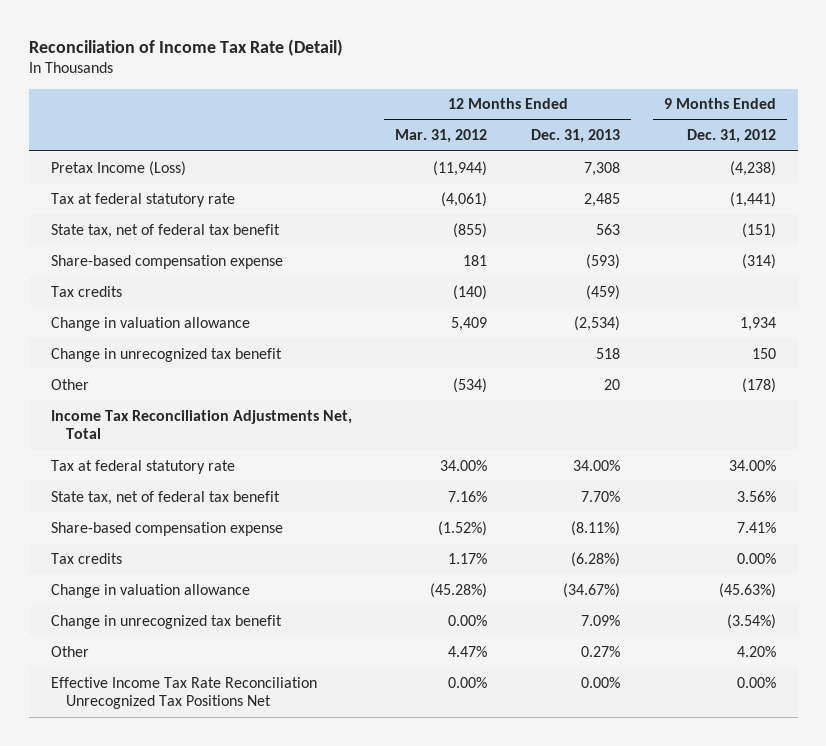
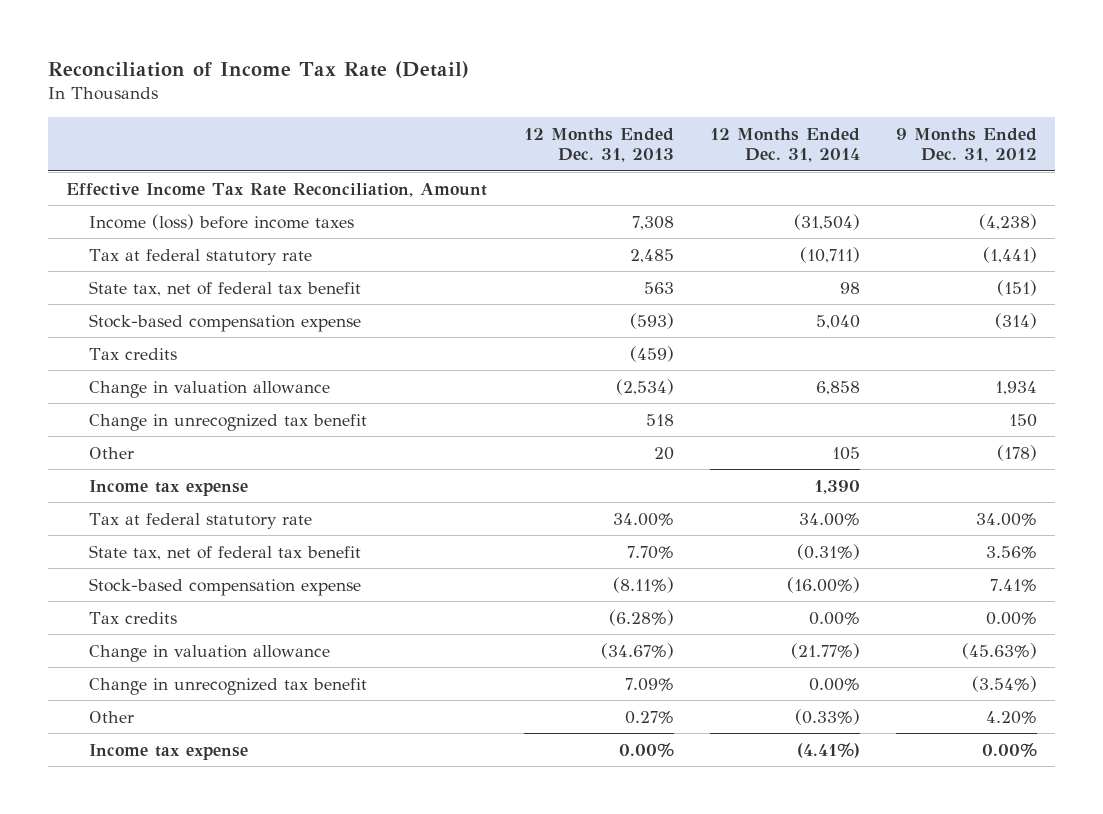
[395,129,488,144] Mar. 31, 2012 -> none
none -> [709,127,860,163] 12 Months Ended Dec. 31, 2014
none -> [66,182,488,197] Effective Income Tax Rate Reconciliation, Amount
[50,160,186,176] Pretax Income (Loss) -> [88,213,354,230] Income (loss) before income taxes
[50,254,283,269] Share-based compensation expense -> [88,313,361,332] Stock-based compensation expense
[50,409,352,440] Income Tax Reconciliation Adjustments Net, Total -> none
none -> [88,479,248,496] Income tax expense
[50,521,283,536] Share-based compensation expense -> [88,577,361,596] Stock-based compensation expense
[50,676,317,710] Effective Income Tax Rate Reconciliation Unrecognized Tax Positions Net -> none
none -> [88,743,248,760] Income tax expense

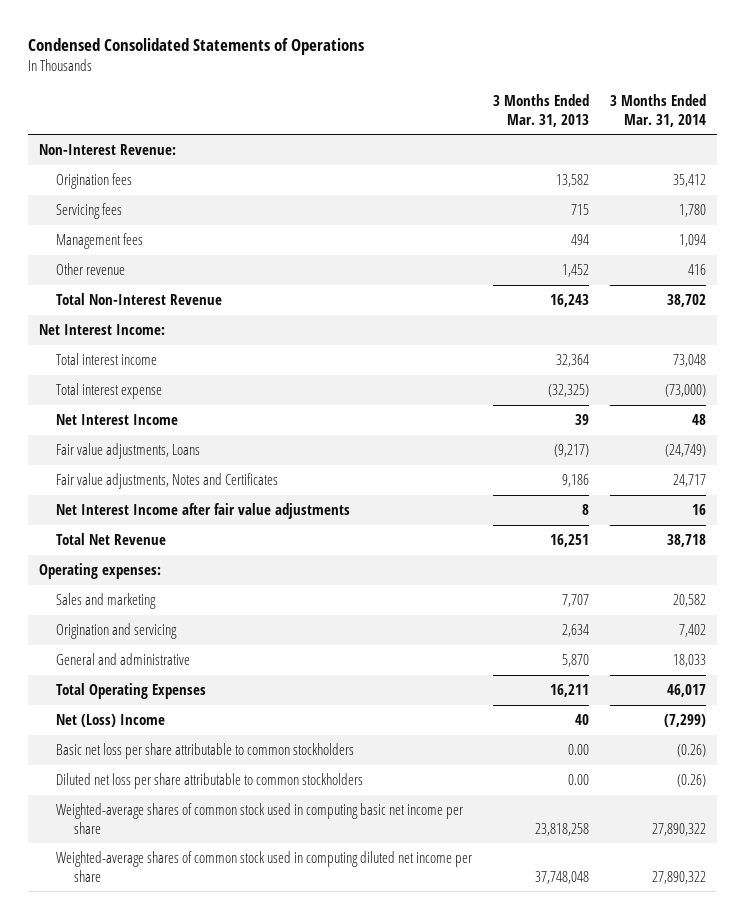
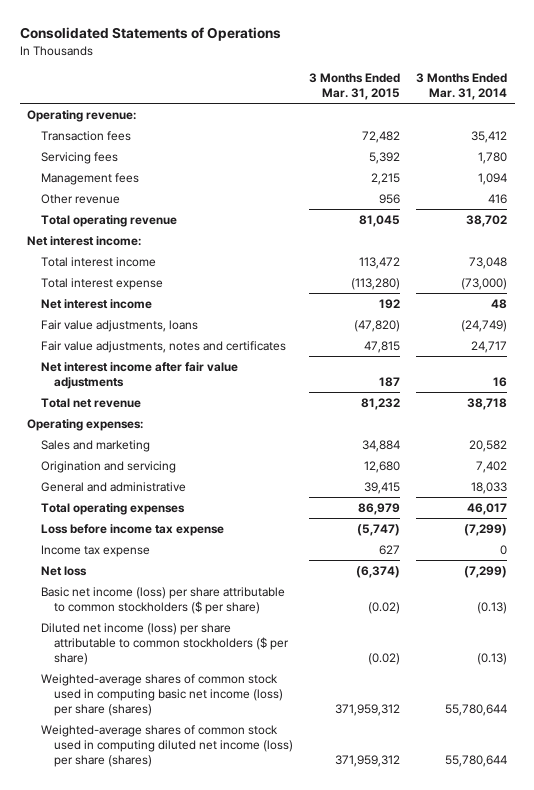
[28,38,365,56] Condensed Consolidated Statements of Operations -> [19,27,281,42] Consolidated Statements of Operations
[493,94,590,127] 3 Months Ended Mar. 31, 2013 -> none
none -> [308,73,400,100] 3 Months Ended Mar. 31, 2015
[38,144,176,156] Non-Interest Revenue: -> [27,109,137,122] Operating revenue:
[56,173,133,190] Origination fees -> [40,130,131,141] Transaction fees
[56,293,223,306] Total Non-Interest Revenue -> [40,214,177,227] Total operating revenue
[38,324,165,336] Net Interest Income: -> [27,235,142,246] Net interest income:
[56,414,179,426] Net Interest Income -> [40,298,152,309] Net interest income
[56,443,201,460] Fair value adjustments, Loans -> [40,319,198,332] Fair value adjustments, loans
[56,473,279,490] Fair value adjustments, Notes and Certificates -> [40,340,286,353] Fair value adjustments, notes and certificates
[56,503,351,520] Net Interest Income after fair value adjustments -> [40,361,238,389] Net interest income after fair value adjustments
[56,533,167,546] Total Net Revenue -> [40,397,141,408] Total net revenue
[56,683,207,700] Total Operating Expenses -> [40,502,185,515] Total operating expenses
none -> [40,523,224,536] Loss before income tax expense
none -> [40,544,150,557] Income tax expense
[56,714,166,728] Net (Loss) Income -> [40,565,87,576] Net loss
[56,743,355,760] Basic net loss per share attributable to common stockholders -> [40,586,285,614] Basic net income (loss) per share attributable to common stockholders ($ per share)
[677,744,707,758] (0.26) -> [476,601,507,614] (0.13)
[56,773,364,790] Diluted net loss per share attributable to common stockholders -> [40,622,290,665] Diluted net income (loss) per share attributable to common stockholders ($ per share)
[677,774,707,788] (0.26) -> [476,652,507,665] (0.13)
[56,803,464,834] Weighted-average shares of common stock used in computing basic net income per share -> [40,673,284,716] Weighted-average shares of common stock used in computing basic net income (loss) per share (shares)
[652,822,707,836] 27,890,322 -> [444,703,507,716] 55,780,644
[56,851,473,882] Weighted-average shares of common stock used in computing diluted net income per share -> [40,724,294,767] Weighted-average shares of common stock used in computing diluted net income (loss) per share (shares)
[652,870,707,884] 27,890,322 -> [444,754,507,767] 55,780,644

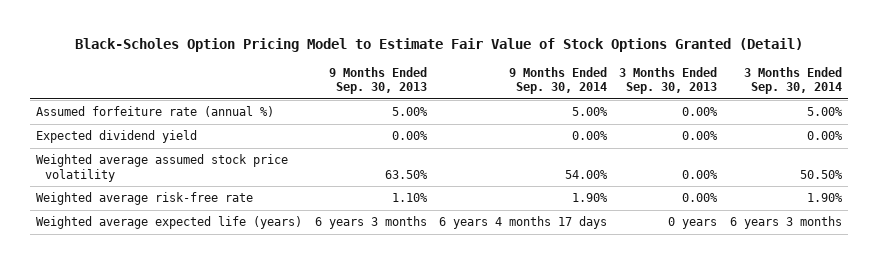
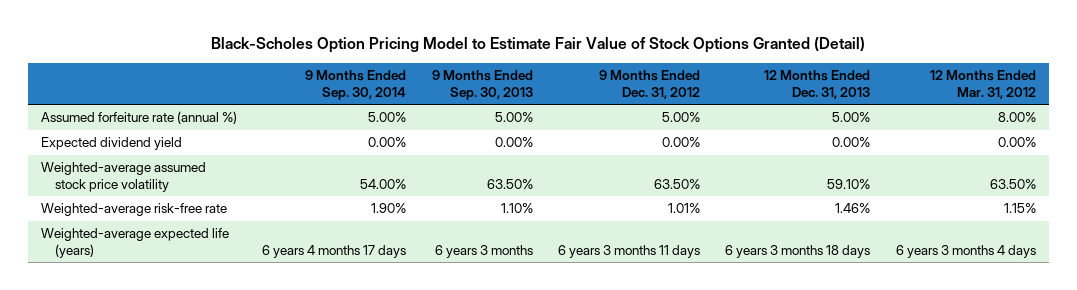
[619,66,718,95] 3 Months Ended Sep. 30, 2013 -> none
[743,66,842,95] 3 Months Ended Sep. 30, 2014 -> none
none -> [599,70,701,100] 9 Months Ended Dec. 31, 2012
none -> [764,70,871,100] 12 Months Ended Dec. 31, 2013
none -> [929,70,1036,100] 12 Months Ended Mar. 31, 2012
[36,154,289,182] Weighted average assumed stock price volatility -> [40,162,206,193] Weighted-average assumed stock price volatility
[36,192,254,206] Weighted average risk-free rate -> [40,203,227,217] Weighted-average risk-free rate
[36,216,303,230] Weighted average expected life (years) -> [40,228,229,259] Weighted-average expected life (years)

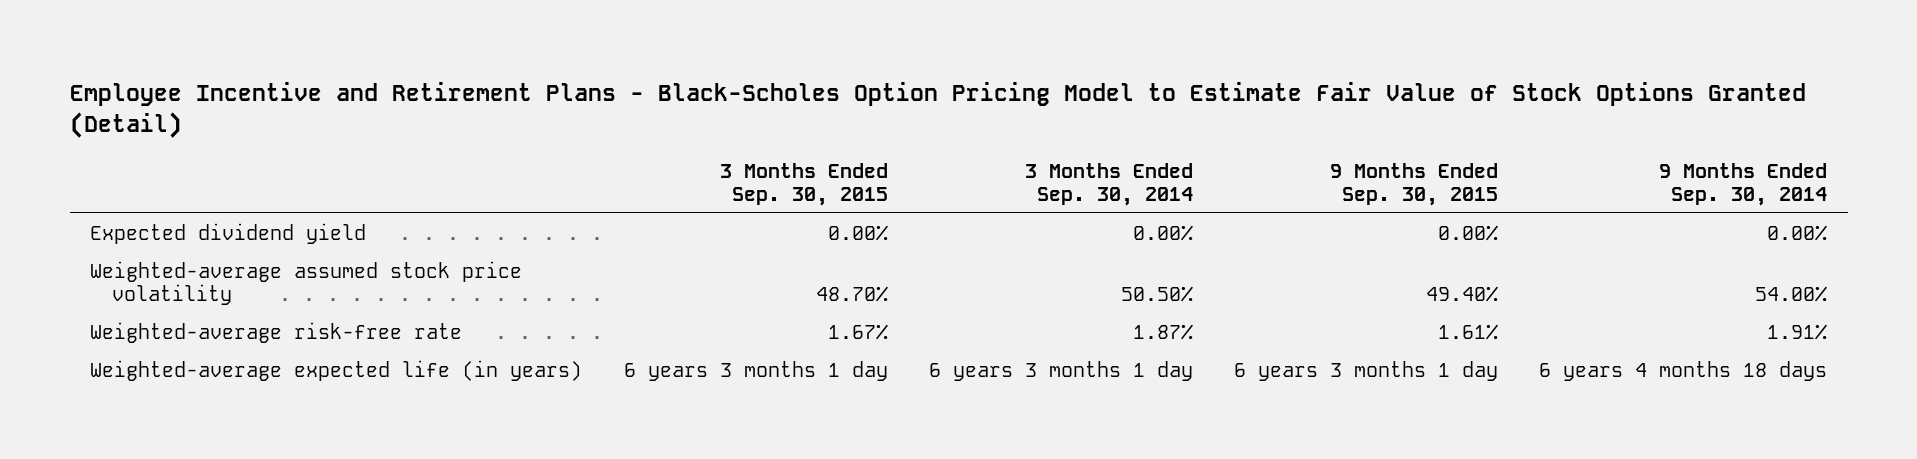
[211,37,866,54] Black-Scholes Option Pricing Model to Estimate Fair Value of Stock Options Granted (Detail) -> [69,81,1806,138] Employee Incentive and Retirement Plans - Black-Scholes Option Pricing Model to Estimate Fair Value of Stock Options Granted (Detail)
[431,70,533,101] 9 Months Ended Sep. 30, 2013 -> none
[599,70,701,100] 9 Months Ended Dec. 31, 2012 -> none
[764,70,871,100] 12 Months Ended Dec. 31, 2013 -> none
[929,70,1036,100] 12 Months Ended Mar. 31, 2012 -> none
none -> [719,162,888,206] 3 Months Ended Sep. 30, 2015
none -> [1024,162,1193,206] 3 Months Ended Sep. 30, 2014
none -> [1329,162,1498,206] 9 Months Ended Sep. 30, 2015
[40,111,237,125] Assumed forfeiture rate (annual %) -> none
[371,203,407,214] 1.90% -> [1767,323,1828,340] 1.91%
[40,228,229,259] Weighted-average expected life (years) -> [90,359,583,381] Weighted-average expected life (in years)
[262,245,407,259] 6 years 4 months 17 days -> [1539,360,1828,381] 6 years 4 months 18 days

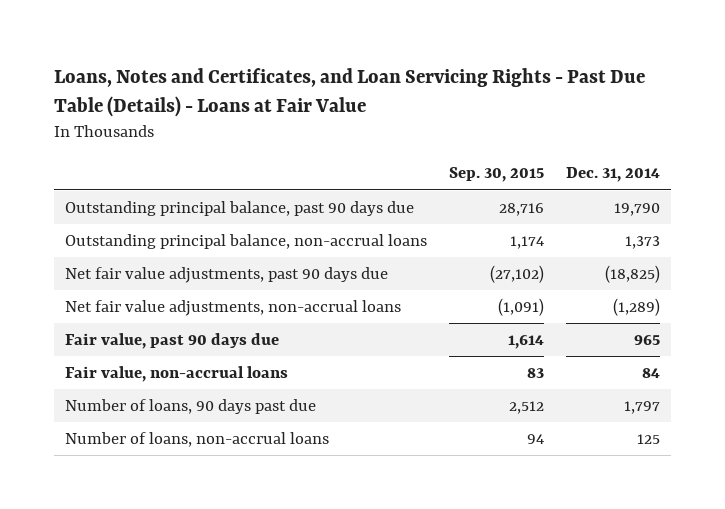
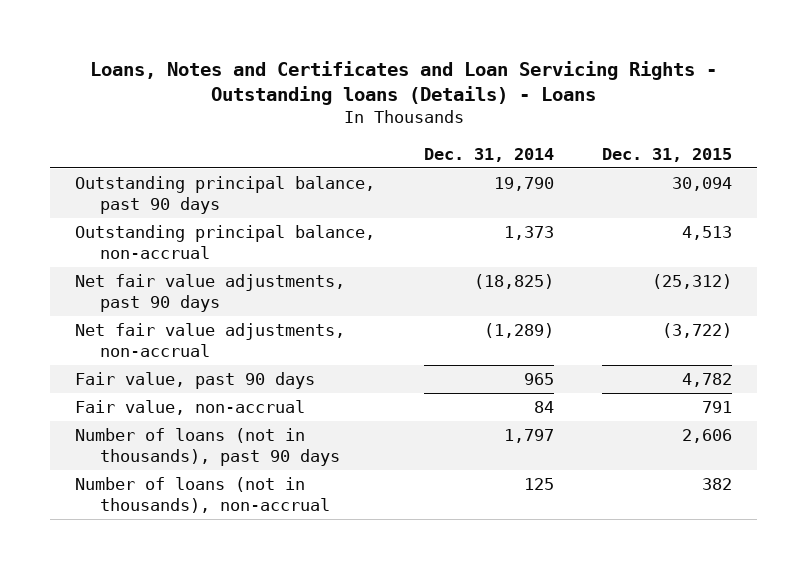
[53,67,645,118] Loans, Notes and Certificates, and Loan Servicing Rights - Past Due Table (Details) - Loans at Fair Value -> [89,60,717,106] Loans, Notes and Certificates and Loan Servicing Rights - Outstanding loans (Details) - Loans
[448,167,544,183] Sep. 30, 2015 -> none
none -> [602,147,733,162] Dec. 31, 2015
[64,201,414,217] Outstanding principal balance, past 90 days due -> [74,176,375,214] Outstanding principal balance, past 90 days
[64,234,427,250] Outstanding principal balance, non-accrual loans -> [74,225,375,259] Outstanding principal balance, non-accrual
[64,267,388,284] Net fair value adjustments, past 90 days due -> [74,274,345,312] Net fair value adjustments, past 90 days
[64,300,401,317] Net fair value adjustments, non-accrual loans -> [74,323,345,357] Net fair value adjustments, non-accrual
[64,333,279,350] Fair value, past 90 days due -> [74,372,315,390] Fair value, past 90 days
[64,366,288,383] Fair value, non-accrual loans -> [74,400,305,416] Fair value, non-accrual
[64,399,316,415] Number of loans, 90 days past due -> [74,428,341,466] Number of loans (not in thousands), past 90 days
[64,432,329,448] Number of loans, non-accrual loans -> [74,477,331,513] Number of loans (not in thousands), non-accrual

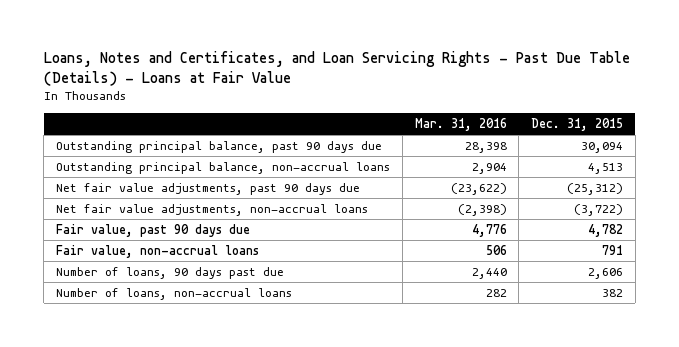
[89,60,717,106] Loans, Notes and Certificates and Loan Servicing Rights - Outstanding loans (Details) - Loans -> [43,51,630,86] Loans, Notes and Certificates, and Loan Servicing Rights - Past Due Table (Details) - Loans at Fair Value
[423,147,554,162] Dec. 31, 2014 -> none
none -> [414,117,507,131] Mar. 31, 2016
[74,176,375,214] Outstanding principal balance, past 90 days -> [56,141,383,154] Outstanding principal balance, past 90 days due
[74,225,375,259] Outstanding principal balance, non-accrual -> [56,162,391,175] Outstanding principal balance, non-accrual loans
[74,274,345,312] Net fair value adjustments, past 90 days -> [56,183,361,196] Net fair value adjustments, past 90 days due
[74,323,345,357] Net fair value adjustments, non-accrual -> [56,204,369,217] Net fair value adjustments, non-accrual loans
[74,372,315,390] Fair value, past 90 days -> [56,224,251,238] Fair value, past 90 days due
[74,400,305,416] Fair value, non-accrual -> [56,245,260,259] Fair value, non-accrual loans
[74,428,341,466] Number of loans (not in thousands), past 90 days -> [56,267,285,280] Number of loans, 90 days past due
[74,477,331,513] Number of loans (not in thousands), non-accrual -> [56,288,293,301] Number of loans, non-accrual loans

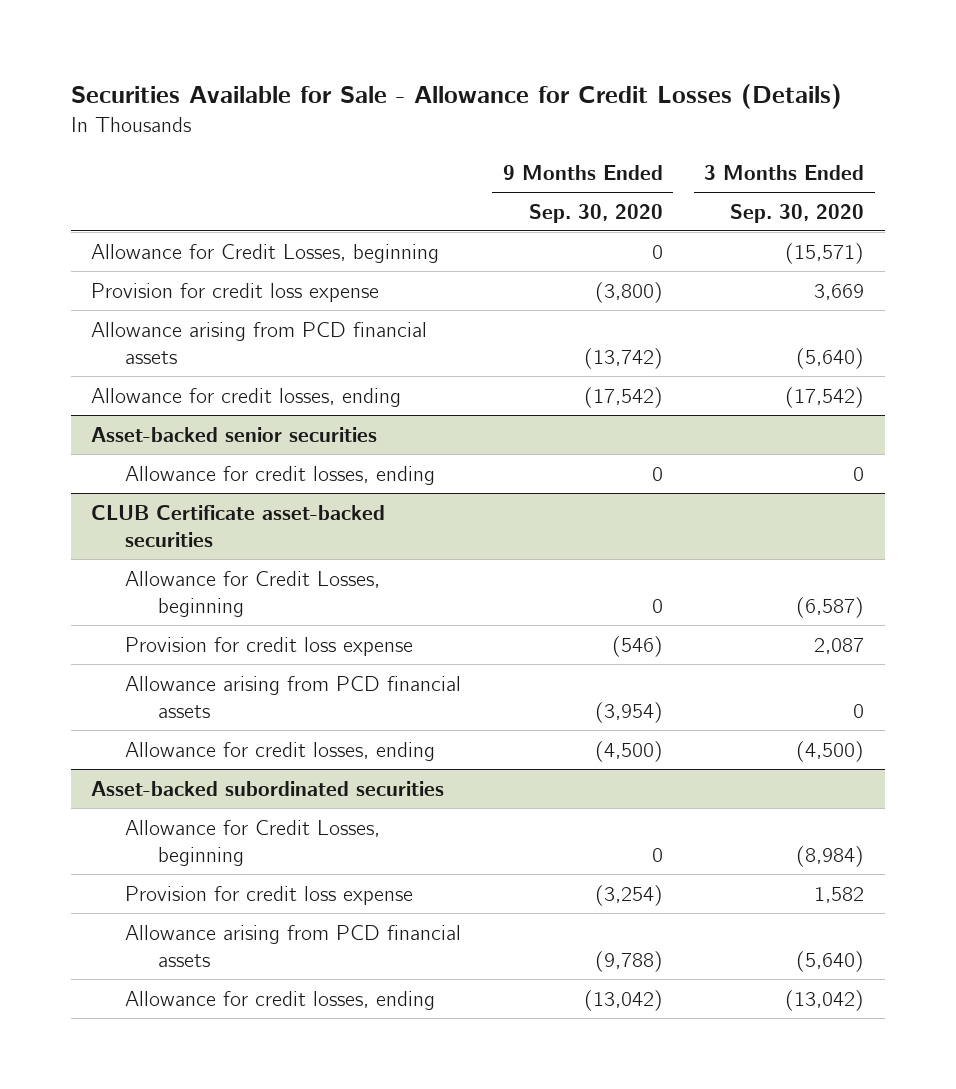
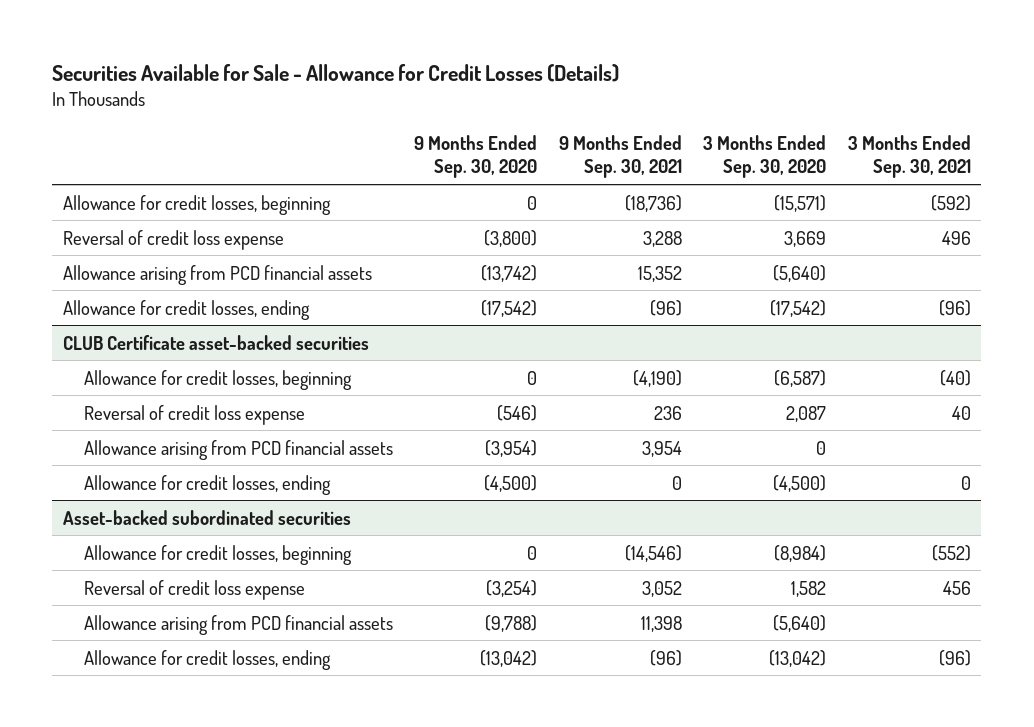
none -> [558,134,682,179] 9 Months Ended Sep. 30, 2021
none -> [847,134,971,179] 3 Months Ended Sep. 30, 2021
[91,243,440,263] Allowance for Credit Losses, beginning -> [62,194,331,215] Allowance for credit losses, beginning
[91,282,380,302] Provision for credit loss expense -> [62,229,284,250] Reversal of credit loss expense
[91,426,378,442] Asset-backed senior securities -> none
[124,465,435,485] Allowance for credit losses, ending -> none
[124,570,380,617] Allowance for Credit Losses, beginning -> [83,369,352,390] Allowance for credit losses, beginning
[124,636,413,656] Provision for credit loss expense -> [83,404,305,425] Reversal of credit loss expense
[124,819,380,866] Allowance for Credit Losses, beginning -> [83,544,352,565] Allowance for credit losses, beginning
[124,885,413,905] Provision for credit loss expense -> [83,579,305,600] Reversal of credit loss expense

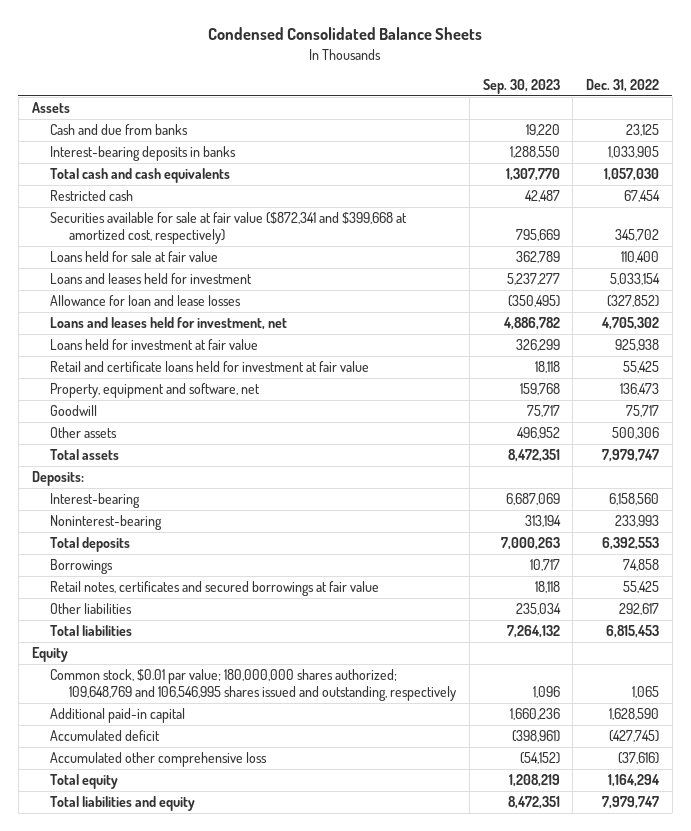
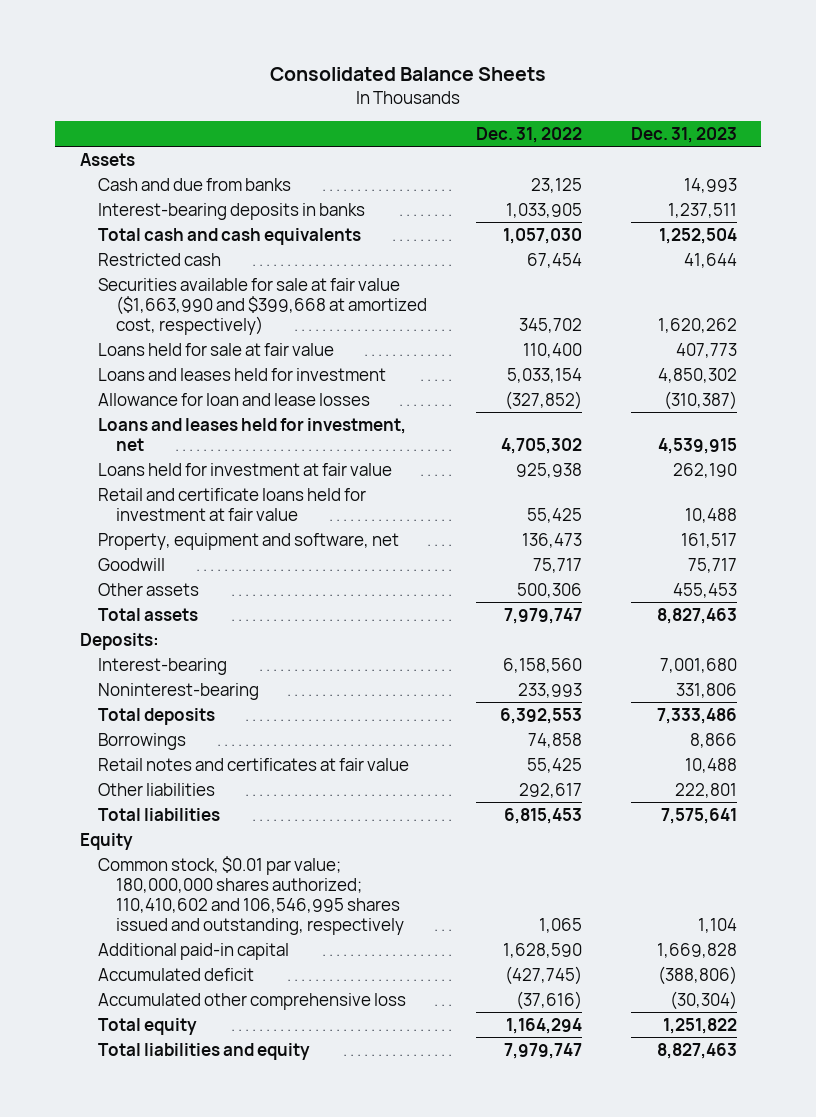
[208,27,483,41] Condensed Consolidated Balance Sheets -> [270,67,547,82] Consolidated Balance Sheets
[482,78,560,94] Sep. 30, 2023 -> none
none -> [630,126,737,143] Dec. 31, 2023
[50,212,408,245] Securities available for sale at fair value ($872,341 and $399,668 at amortized cost, respectively) -> [97,277,428,335] Securities available for sale at fair value ($1,663,990 and $399,668 at amortized cost, respectively)
[50,581,380,597] Retail notes, certificates and secured borrowings at fair value -> [97,757,409,771] Retail notes and certificates at fair value
[50,669,457,702] Common stock, $0.01 par value; 180,000,000 shares authorized; 109,648,769 and 106,546,995 shares issued and outstanding, respectively -> [97,855,405,936] Common stock, $0.01 par value; 180,000,000 shares authorized; 110,410,602 and 106,546,995 shares issued and outstanding, respectively

